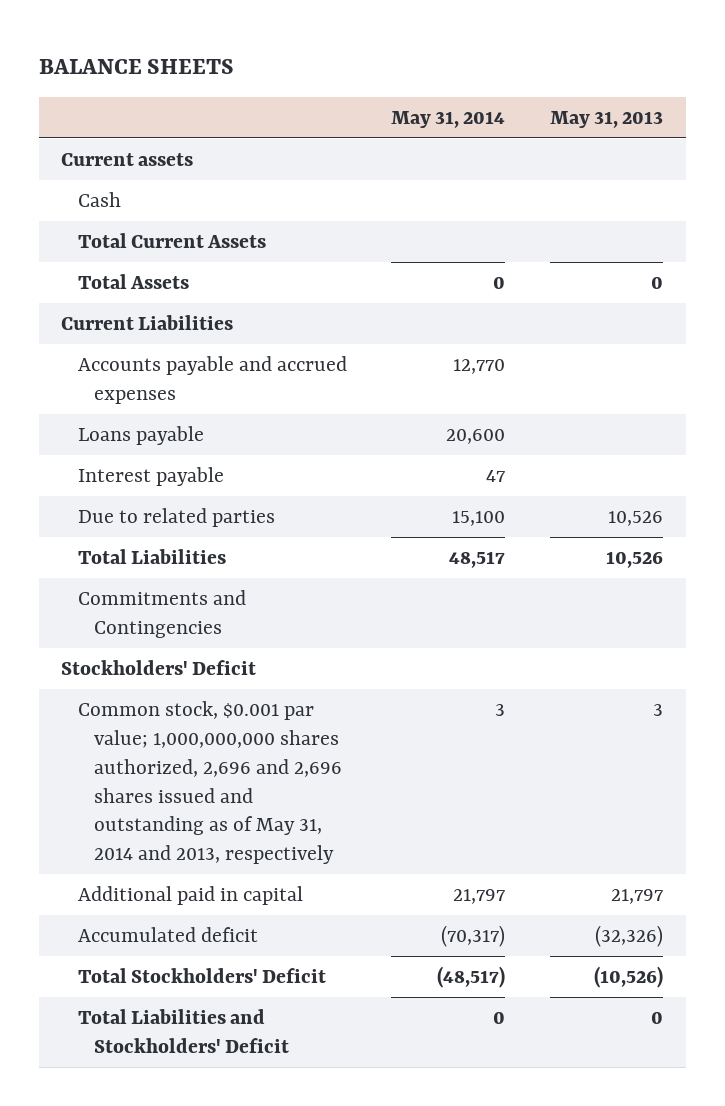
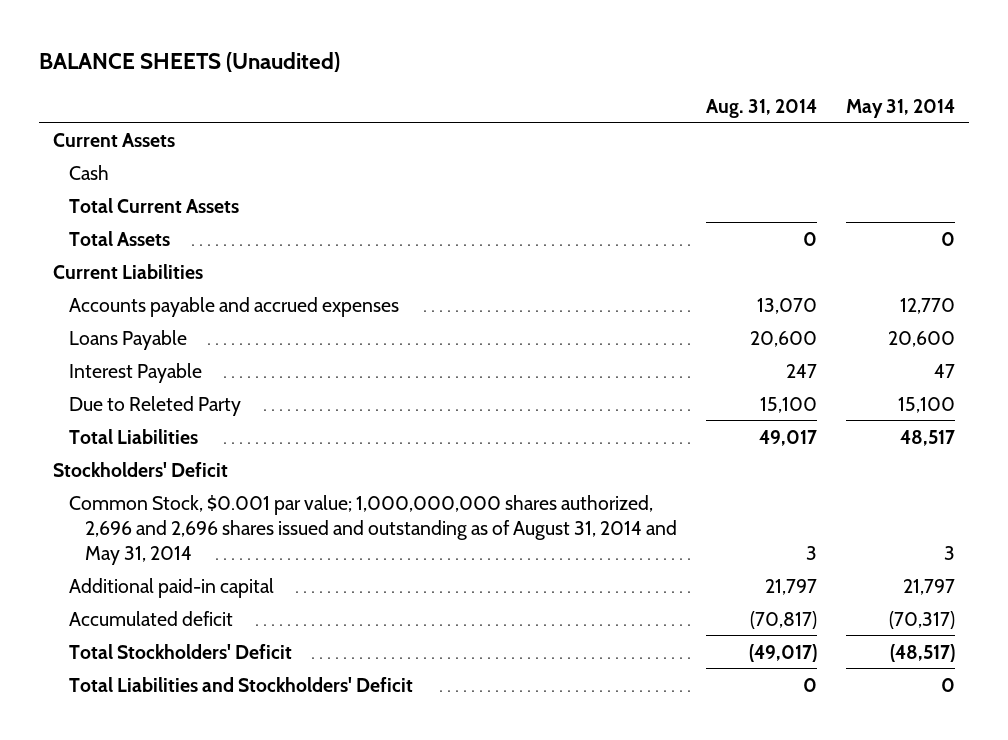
[39,59,235,75] BALANCE SHEETS -> [38,52,340,73] BALANCE SHEETS (Unaudited)
[550,110,664,128] May 31, 2013 -> none
none -> [705,98,817,118] Aug. 31, 2014
[61,152,194,166] Current assets -> [53,132,176,147] Current Assets
[77,425,204,445] Loans payable -> [68,329,187,350] Loans Payable
[77,466,224,486] Interest payable -> [68,362,202,383] Interest Payable
[77,507,275,527] Due to related parties -> [68,395,241,416] Due to Releted Party
[77,589,246,638] Commitments and Contingencies -> none
[77,700,342,865] Common stock, $0.001 par value; 1,000,000,000 shares authorized, 2,696 and 2,696 shares issued and outstanding as of May 31, 2014 and 2013, respectively -> [68,494,677,565] Common Stock, $0.001 par value; 1,000,000,000 shares authorized, 2,696 and 2,696 shares issued and outstanding as of August 31, 2014 and May 31, 2014
[77,885,303,905] Additional paid in capital -> [68,577,274,598] Additional paid-in capital

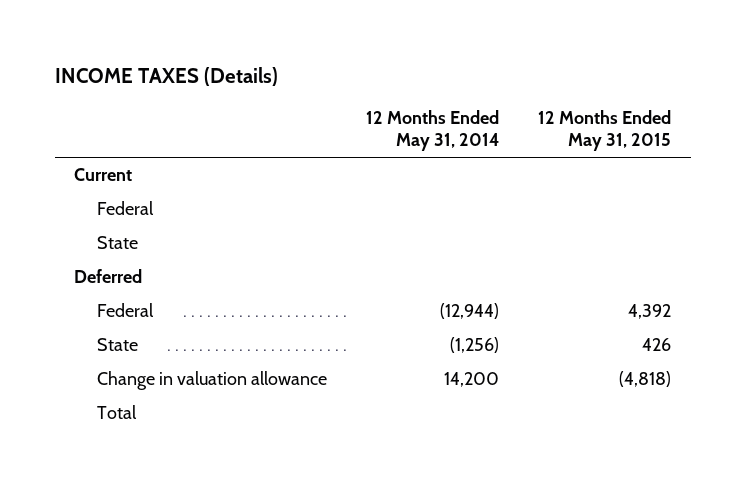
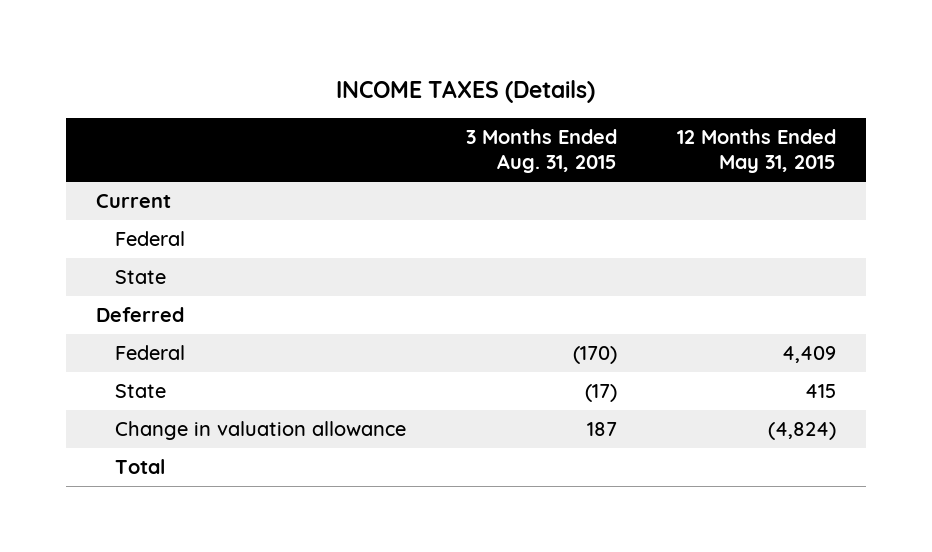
[366,110,500,152] 12 Months Ended May 31, 2014 -> none
none -> [466,129,618,174] 3 Months Ended Aug. 31, 2015
[628,304,672,320] 4,392 -> [781,346,836,364] 4,409
[642,338,672,352] 426 -> [804,384,836,399] 415
[619,371,672,388] (4,818) -> [767,422,836,441] (4,824)

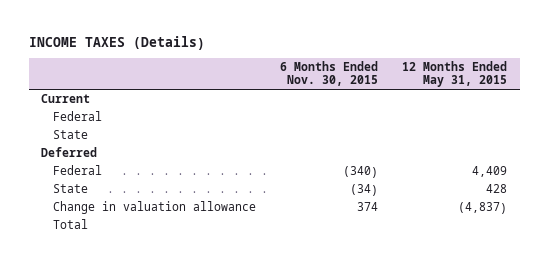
[466,129,618,174] 3 Months Ended Aug. 31, 2015 -> none
none -> [280,61,379,87] 6 Months Ended Nov. 30, 2015
[804,384,836,399] 415 -> [486,183,508,193] 428
[767,422,836,441] (4,824) -> [458,201,508,214] (4,837)

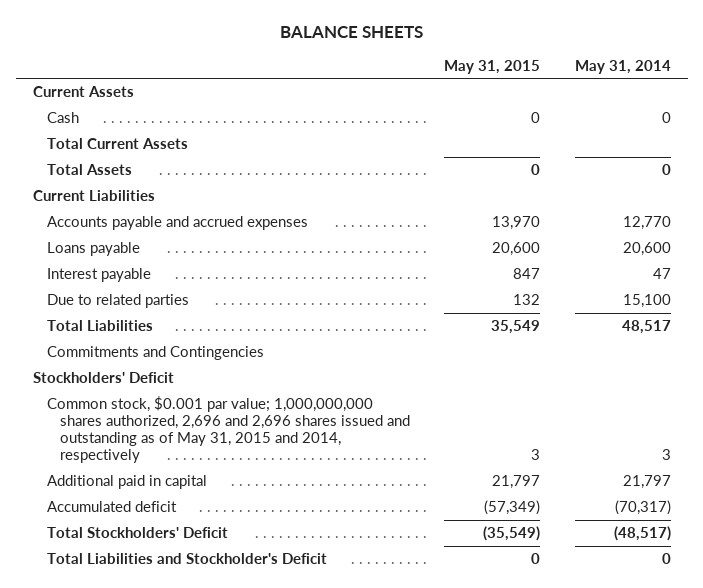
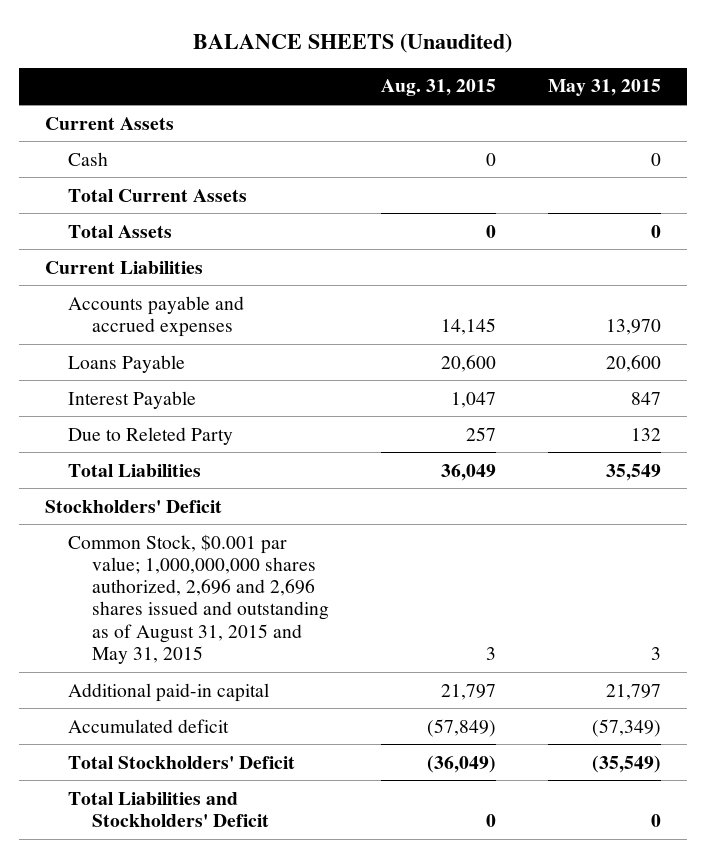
[279,26,423,39] BALANCE SHEETS -> [192,32,512,53] BALANCE SHEETS (Unaudited)
[574,59,671,74] May 31, 2014 -> none
none -> [380,79,496,97] Aug. 31, 2015
[46,242,140,257] Loans payable -> [68,354,186,373] Loans Payable
[46,268,151,283] Interest payable -> [68,390,197,409] Interest Payable
[46,294,189,309] Due to related parties -> [68,426,234,445] Due to Releted Party
[46,346,264,361] Commitments and Contingencies -> none
[46,396,411,464] Common stock, $0.001 par value; 1,000,000,000 shares authorized, 2,696 and 2,696 shares issued and outstanding as of May 31, 2015 and 2014, respectively -> [68,533,329,665] Common Stock, $0.001 par value; 1,000,000,000 shares authorized, 2,696 and 2,696 shares issued and outstanding as of August 31, 2015 and May 31, 2015
[46,475,207,490] Additional paid in capital -> [68,682,270,702] Additional paid-in capital
[46,553,327,565] Total Liabilities and Stockholder's Deficit -> [68,791,269,827] Total Liabilities and Stockholders' Deficit

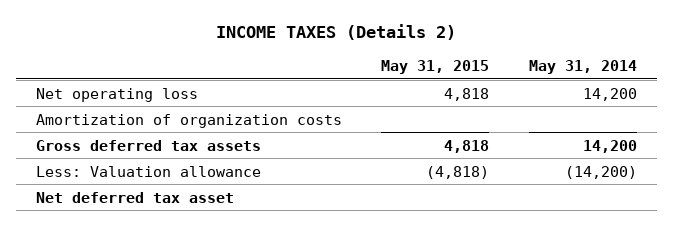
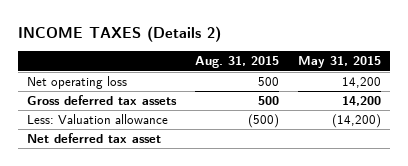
[529,60,638,75] May 31, 2014 -> none
none -> [195,56,280,69] Aug. 31, 2015
[35,113,342,128] Amortization of organization costs -> none
[444,87,490,101] 4,818 -> [341,77,381,89] 14,200
[444,139,490,153] 4,818 -> [341,96,381,107] 14,200
[426,165,490,179] (4,818) -> [331,114,381,129] (14,200)

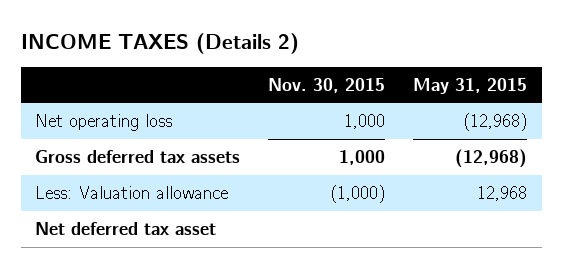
[195,56,280,69] Aug. 31, 2015 -> none
none -> [268,77,386,93] Nov. 30, 2015
[341,77,381,89] 14,200 -> [463,113,528,132] (12,968)
[341,96,381,107] 14,200 -> [455,149,528,169] (12,968)
[331,114,381,129] (14,200) -> [477,186,528,202] 12,968

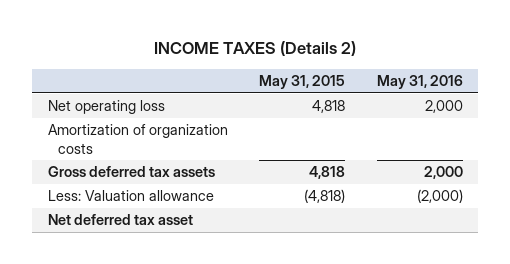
[268,77,386,93] Nov. 30, 2015 -> none
none -> [376,74,463,89] May 31, 2016
[463,113,528,132] (12,968) -> [312,100,346,114] 4,818
none -> [47,124,228,154] Amortization of organization costs
[455,149,528,169] (12,968) -> [309,166,346,180] 4,818
[477,186,528,202] 12,968 -> [304,189,346,204] (4,818)

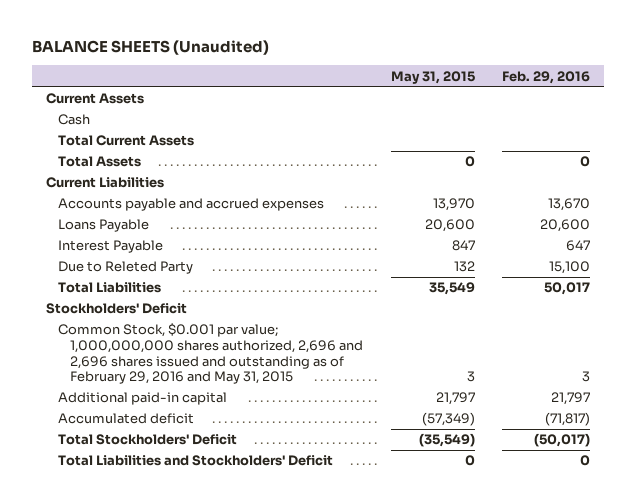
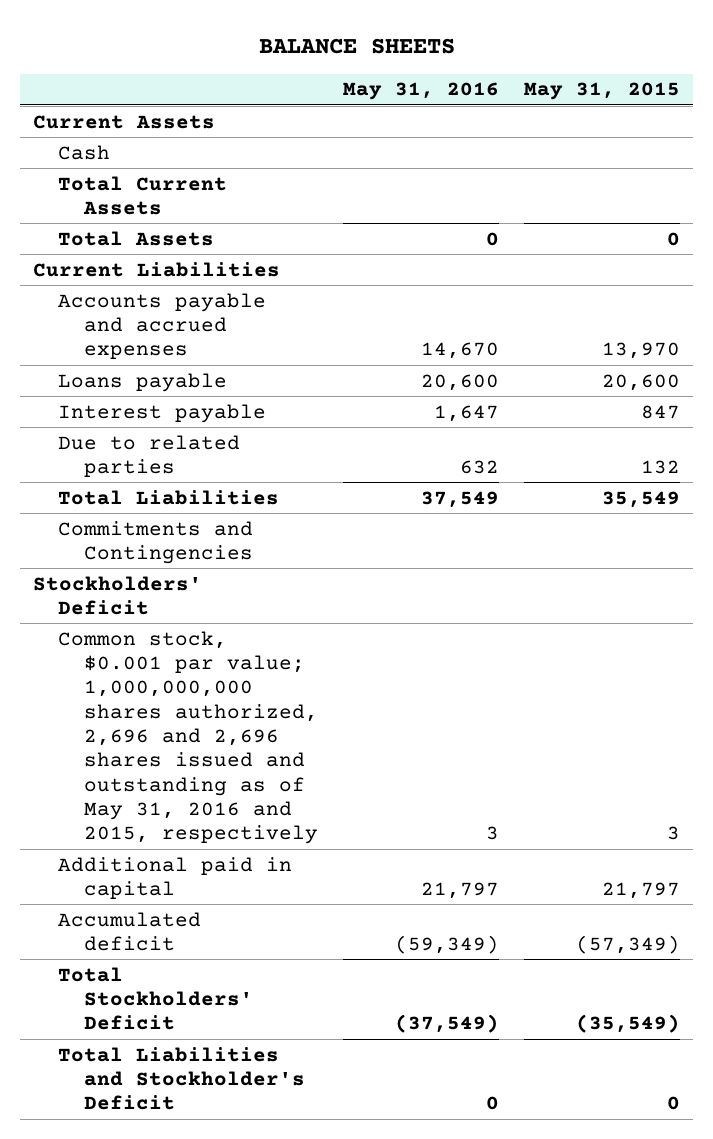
[31,40,269,56] BALANCE SHEETS (Unaudited) -> [258,37,455,54] BALANCE SHEETS
[502,70,591,84] Feb. 29, 2016 -> none
none -> [342,82,499,101] May 31, 2016
[58,219,150,233] Loans Payable -> [58,372,228,392] Loans payable
[58,240,164,254] Interest Payable -> [58,403,267,423] Interest payable
[58,261,194,275] Due to Releted Party -> [58,434,241,477] Due to related parties
none -> [58,520,254,564] Commitments and Contingencies
[58,323,364,385] Common Stock, $0.001 par value; 1,000,000,000 shares authorized, 2,696 and 2,696 shares issued and outstanding as of February 29, 2016 and May 31, 2015 -> [58,630,318,845] Common stock, $0.001 par value; 1,000,000,000 shares authorized, 2,696 and 2,696 shares issued and outstanding as of May 31, 2016 and 2015, respectively
[58,392,228,406] Additional paid-in capital -> [58,856,293,899] Additional paid in capital
[58,455,334,467] Total Liabilities and Stockholders' Deficit -> [58,1046,305,1111] Total Liabilities and Stockholder's Deficit

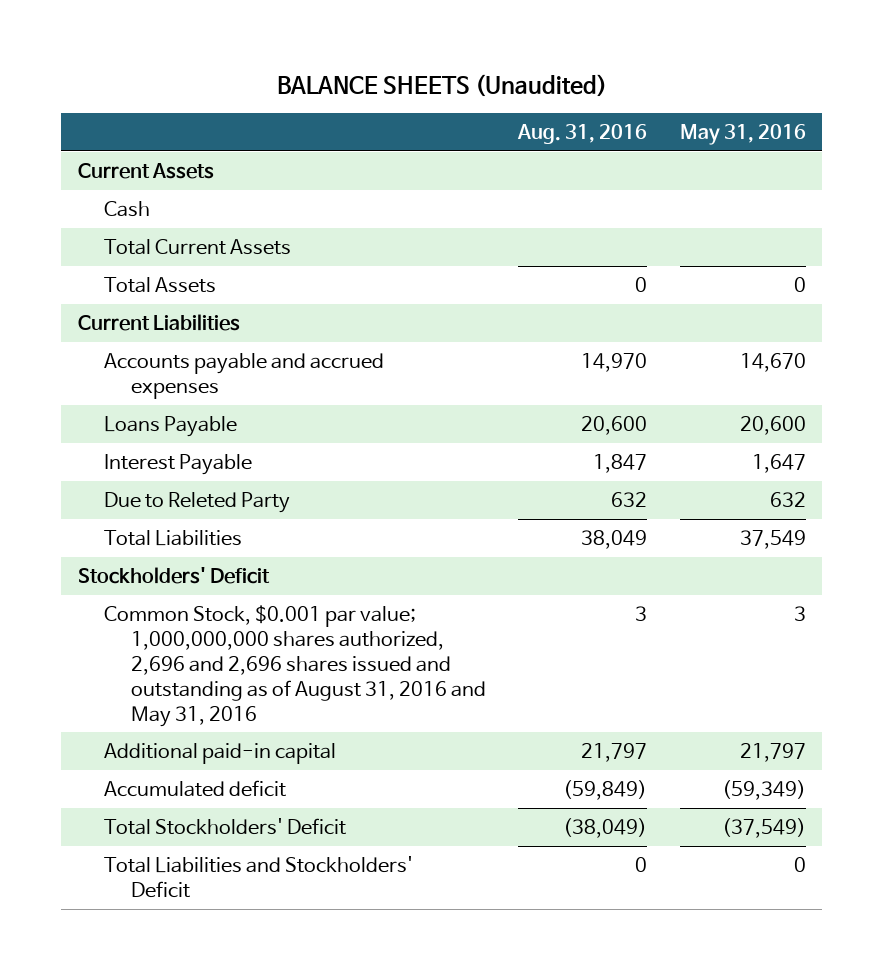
[258,37,455,54] BALANCE SHEETS -> [276,73,607,97] BALANCE SHEETS (Unaudited)
[524,82,681,101] May 31, 2015 -> none
none -> [517,123,648,144] Aug. 31, 2016
[58,372,228,392] Loans payable -> [104,416,238,438] Loans Payable
[58,403,267,423] Interest payable -> [104,454,253,476] Interest Payable
[58,434,241,477] Due to related parties -> [104,492,291,514] Due to Releted Party
[58,520,254,564] Commitments and Contingencies -> none
[58,630,318,845] Common stock, $0.001 par value; 1,000,000,000 shares authorized, 2,696 and 2,696 shares issued and outstanding as of May 31, 2016 and 2015, respectively -> [104,605,486,727] Common Stock, $0.001 par value; 1,000,000,000 shares authorized, 2,696 and 2,696 shares issued and outstanding as of August 31, 2016 and May 31, 2016
[58,856,293,899] Additional paid in capital -> [104,743,337,765] Additional paid-in capital
[58,1046,305,1111] Total Liabilities and Stockholder's Deficit -> [104,856,414,899] Total Liabilities and Stockholders' Deficit

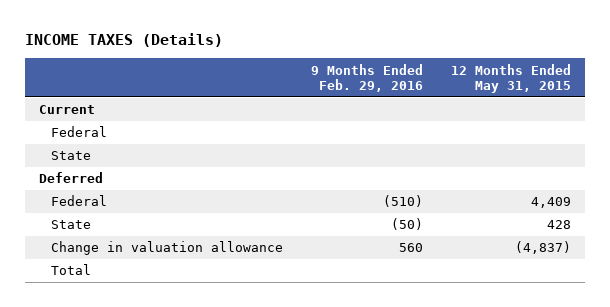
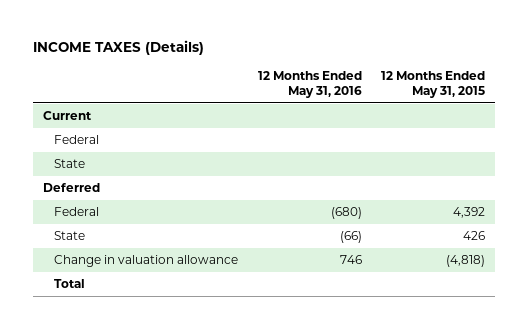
[311,63,424,92] 9 Months Ended Feb. 29, 2016 -> none
none -> [257,70,362,98] 12 Months Ended May 31, 2016
[530,197,571,209] 4,409 -> [453,206,486,218] 4,392
[546,220,571,230] 428 -> [463,230,486,240] 426
[514,241,571,255] (4,837) -> [446,254,486,267] (4,818)

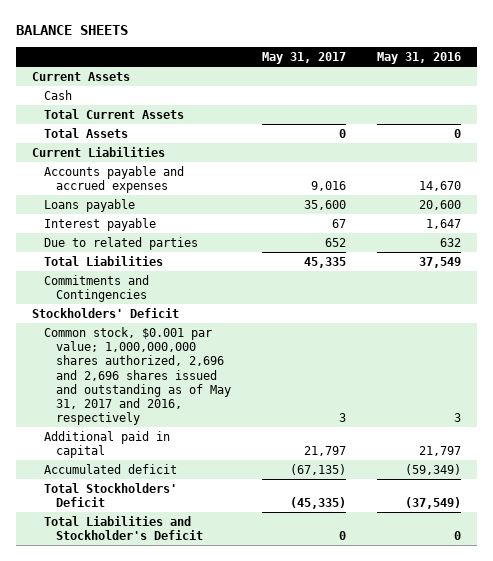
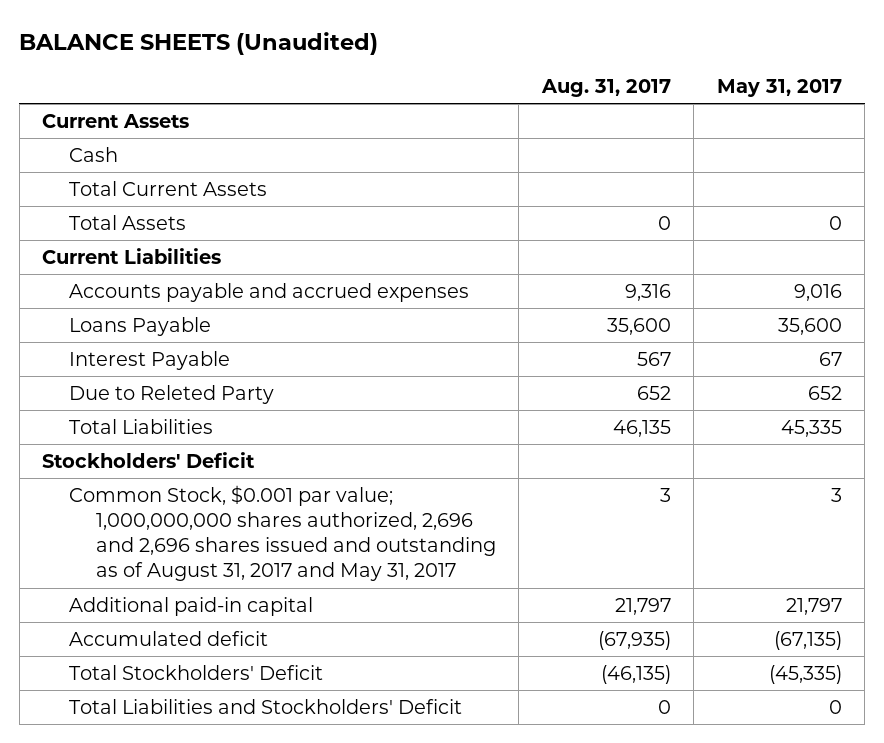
[16,25,129,36] BALANCE SHEETS -> [19,31,379,55] BALANCE SHEETS (Unaudited)
[377,52,462,65] May 31, 2016 -> none
none -> [540,79,671,98] Aug. 31, 2017
[43,198,135,212] Loans payable -> [68,316,211,336] Loans Payable
[43,217,156,231] Interest payable -> [68,350,230,370] Interest Payable
[43,236,198,250] Due to related parties -> [68,384,274,404] Due to Releted Party
[43,274,149,303] Commitments and Contingencies -> none
[43,326,231,426] Common stock, $0.001 par value; 1,000,000,000 shares authorized, 2,696 and 2,696 shares issued and outstanding as of May 31, 2017 and 2016, respectively -> [68,484,496,582] Common Stock, $0.001 par value; 1,000,000,000 shares authorized, 2,696 and 2,696 shares issued and outstanding as of August 31, 2017 and May 31, 2017
[43,430,170,459] Additional paid in capital -> [68,596,313,616] Additional paid-in capital
[43,515,203,541] Total Liabilities and Stockholder's Deficit -> [68,698,462,714] Total Liabilities and Stockholders' Deficit

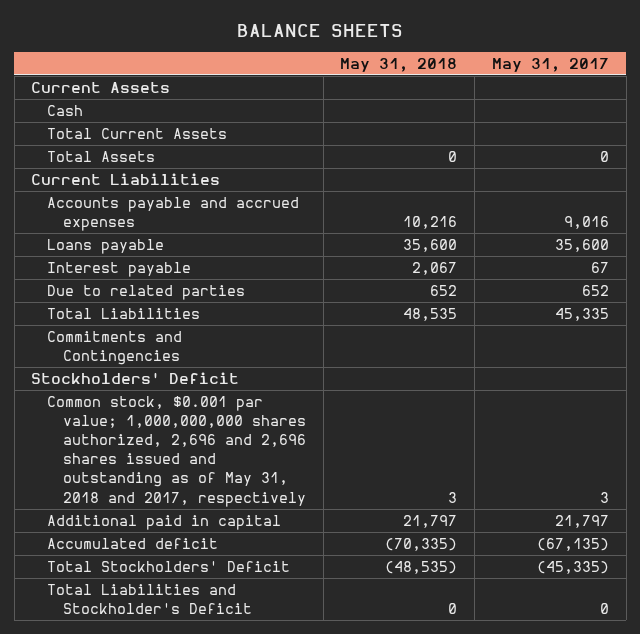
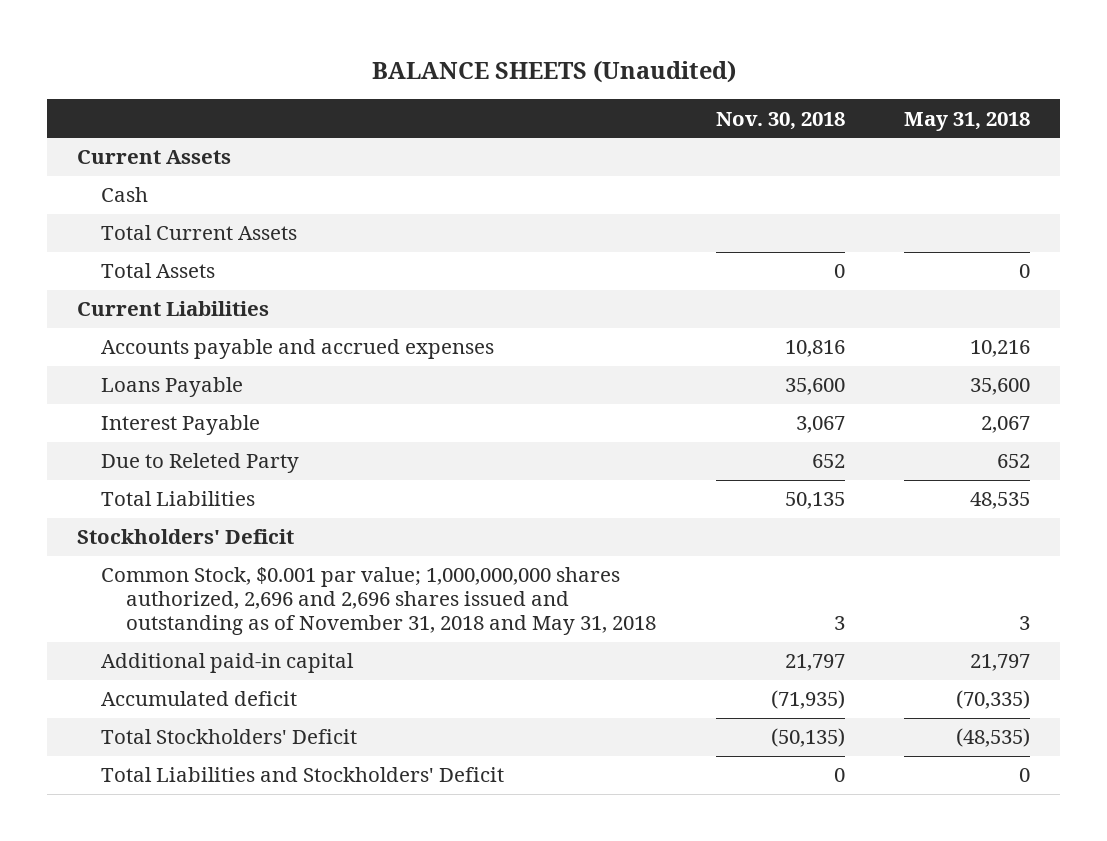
[237,23,404,37] BALANCE SHEETS -> [371,59,736,83] BALANCE SHEETS (Unaudited)
[492,57,610,72] May 31, 2017 -> none
none -> [715,111,845,130] Nov. 30, 2018
[47,239,165,255] Loans payable -> [101,377,244,398] Loans Payable
[47,262,192,278] Interest payable -> [101,415,261,436] Interest Payable
[47,285,246,301] Due to related parties -> [101,453,300,474] Due to Releted Party
[47,331,183,366] Commitments and Contingencies -> none
[47,396,306,507] Common stock, $0.001 par value; 1,000,000,000 shares authorized, 2,696 and 2,696 shares issued and outstanding as of May 31, 2018 and 2017, respectively -> [101,567,657,635] Common Stock, $0.001 par value; 1,000,000,000 shares authorized, 2,696 and 2,696 shares issued and outstanding as of November 31, 2018 and May 31, 2018
[47,515,282,531] Additional paid in capital -> [101,653,355,674] Additional paid-in capital
[47,584,252,615] Total Liabilities and Stockholder's Deficit -> [101,767,505,783] Total Liabilities and Stockholders' Deficit

